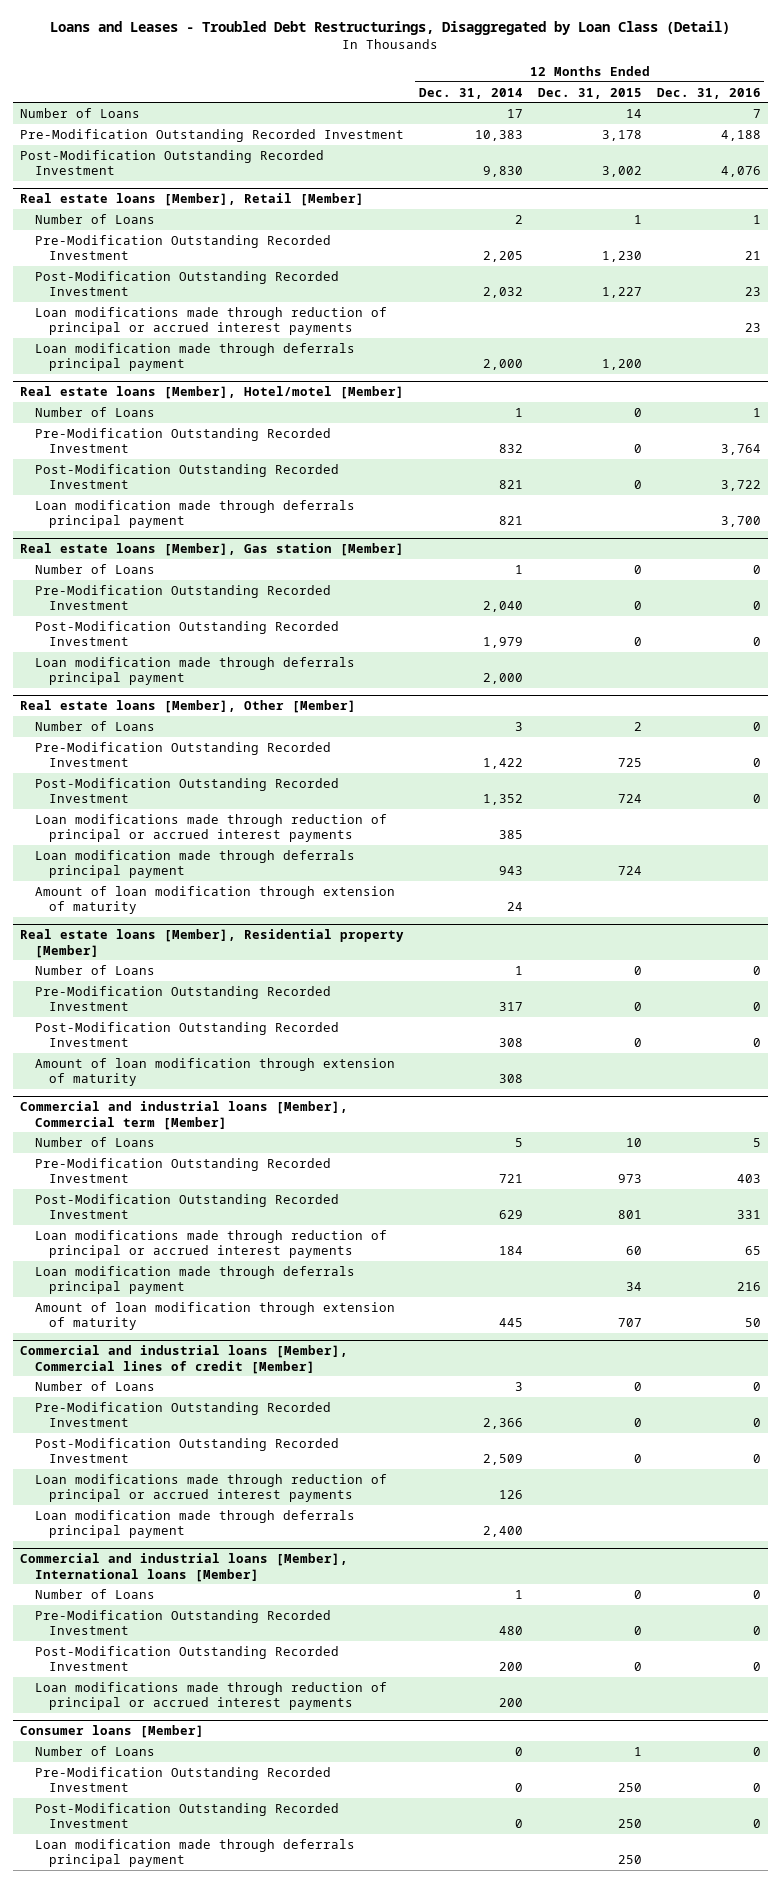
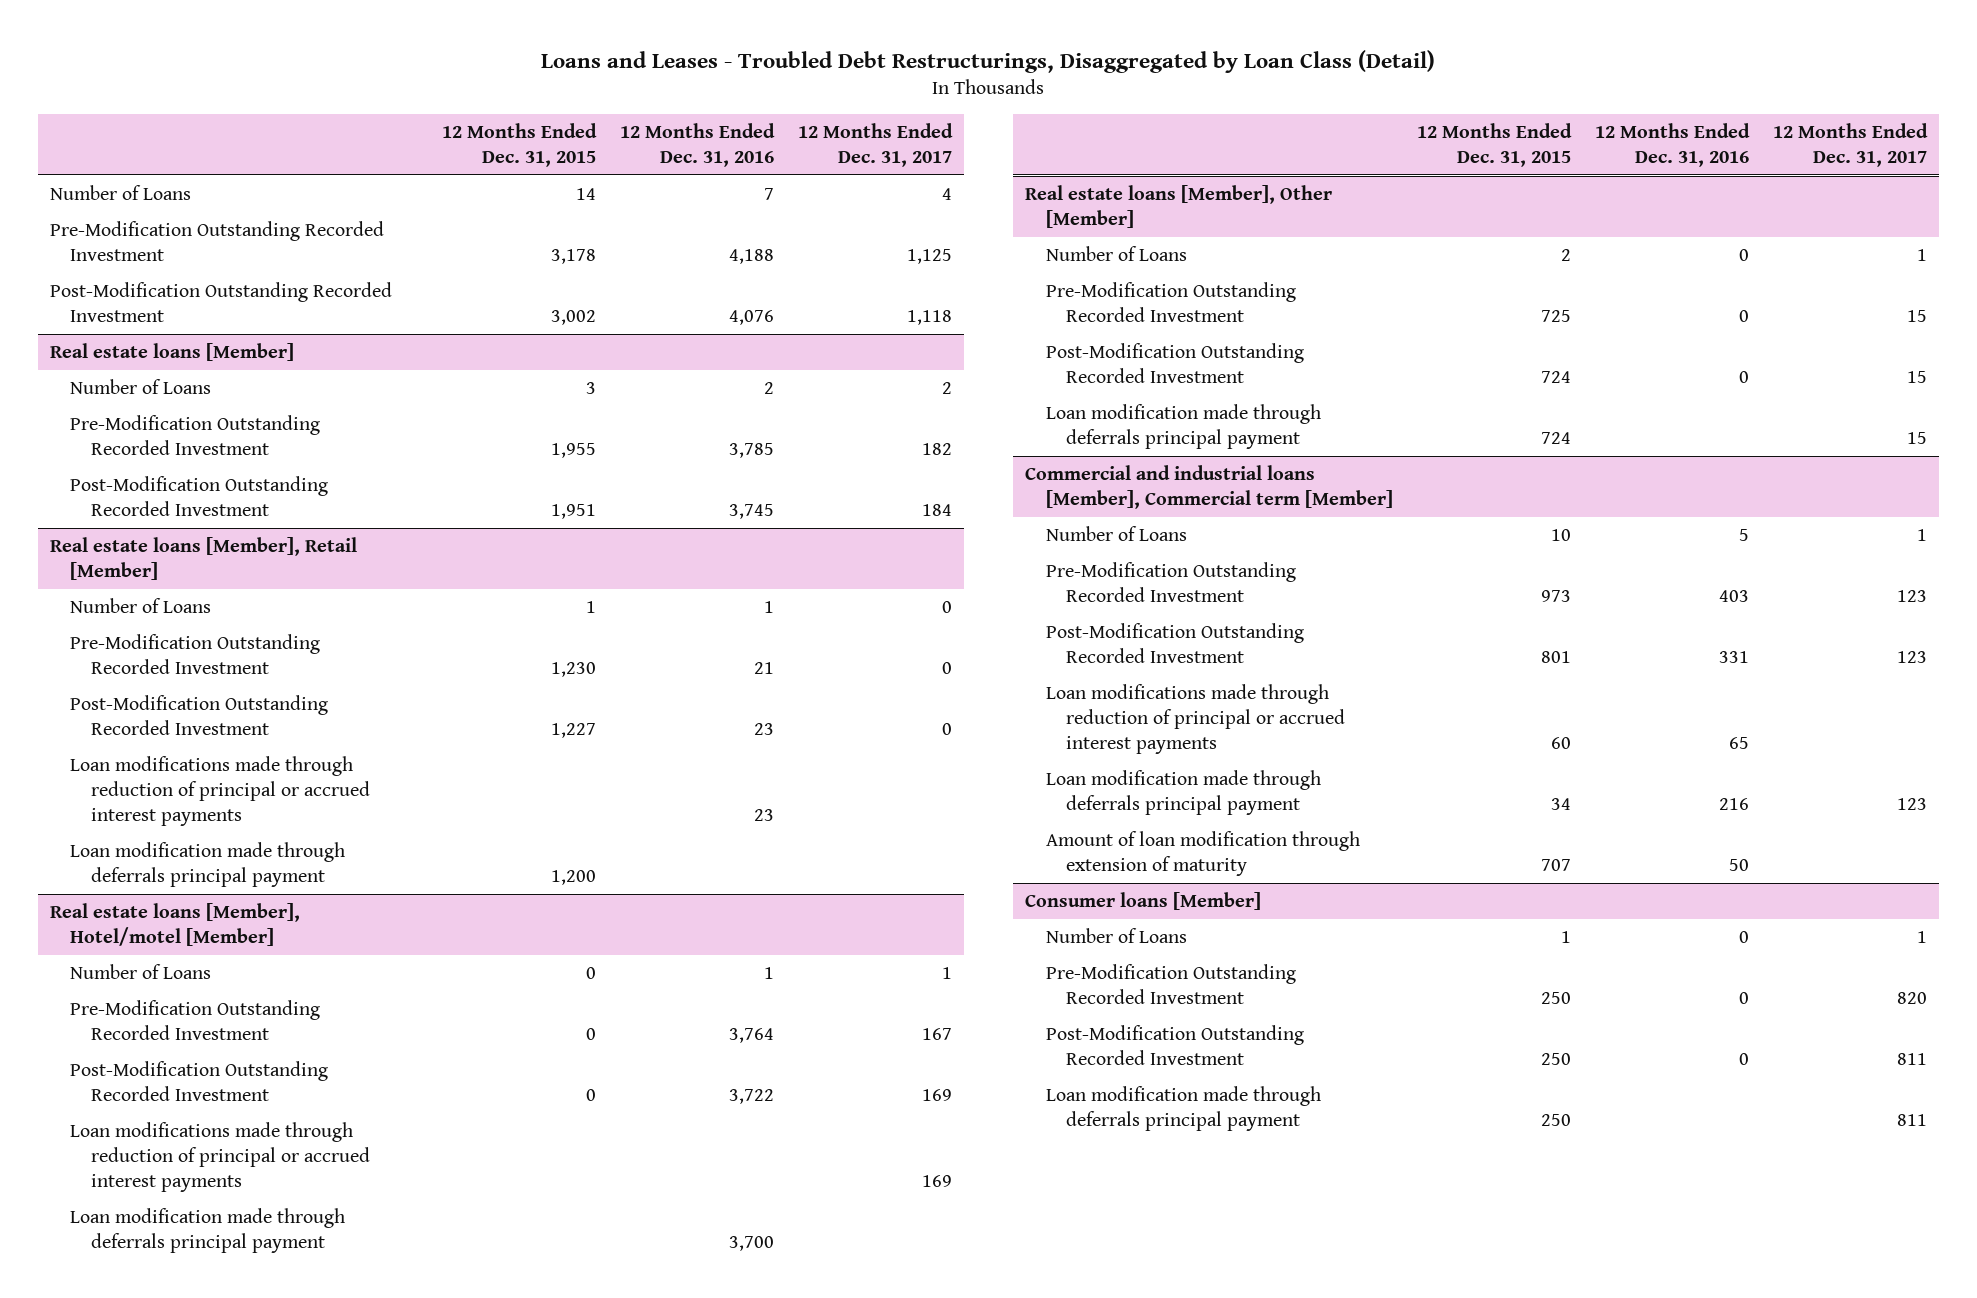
[419,87,524,99] Dec. 31, 2014 -> none
none -> [797,123,953,167] 12 Months Ended Dec. 31, 2017
none -> [49,343,294,362] Real estate loans [Member]
none -> [70,379,212,395] Number of Loans
none -> [70,415,321,456] Pre-Modification Outstanding Recorded Investment
none -> [70,476,329,517] Post-Modification Outstanding Recorded Investment
none -> [70,1122,371,1193] Loan modifications made through reduction of principal or accrued interest payments
[20,543,405,557] Real estate loans [Member], Gas station [Member] -> none
[34,563,155,574] Number of Loans -> none
[34,584,331,610] Pre-Modification Outstanding Recorded Investment -> none
[34,620,339,646] Post-Modification Outstanding Recorded Investment -> none
[34,656,355,685] Loan modification made through deferrals principal payment -> none
[34,813,387,842] Loan modifications made through reduction of principal or accrued interest payments -> none
[34,885,395,914] Amount of loan modification through extension of maturity -> none
[20,929,405,958] Real estate loans [Member], Residential property [Member] -> none
[34,964,155,975] Number of Loans -> none
[34,985,331,1011] Pre-Modification Outstanding Recorded Investment -> none
[34,1021,339,1047] Post-Modification Outstanding Recorded Investment -> none
[34,1057,395,1086] Amount of loan modification through extension of maturity -> none
[20,1345,349,1374] Commercial and industrial loans [Member], Commercial lines of credit [Member] -> none
[34,1380,155,1391] Number of Loans -> none
[34,1401,331,1427] Pre-Modification Outstanding Recorded Investment -> none
[34,1437,339,1463] Post-Modification Outstanding Recorded Investment -> none
[34,1473,387,1502] Loan modifications made through reduction of principal or accrued interest payments -> none
[34,1509,355,1538] Loan modification made through deferrals principal payment -> none
[20,1553,349,1582] Commercial and industrial loans [Member], International loans [Member] -> none
[34,1588,155,1599] Number of Loans -> none
[34,1609,331,1635] Pre-Modification Outstanding Recorded Investment -> none
[34,1645,339,1671] Post-Modification Outstanding Recorded Investment -> none
[34,1681,387,1710] Loan modifications made through reduction of principal or accrued interest payments -> none

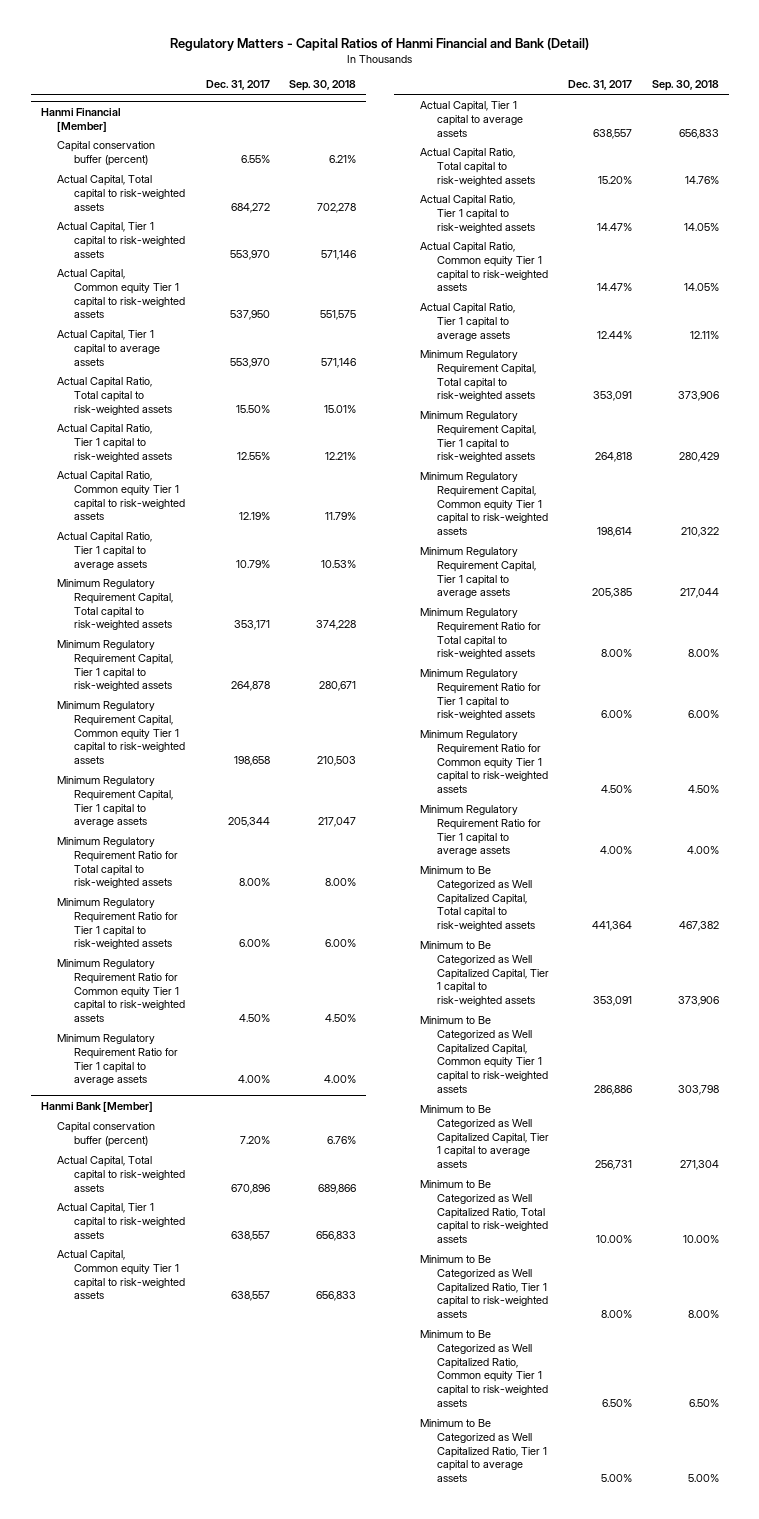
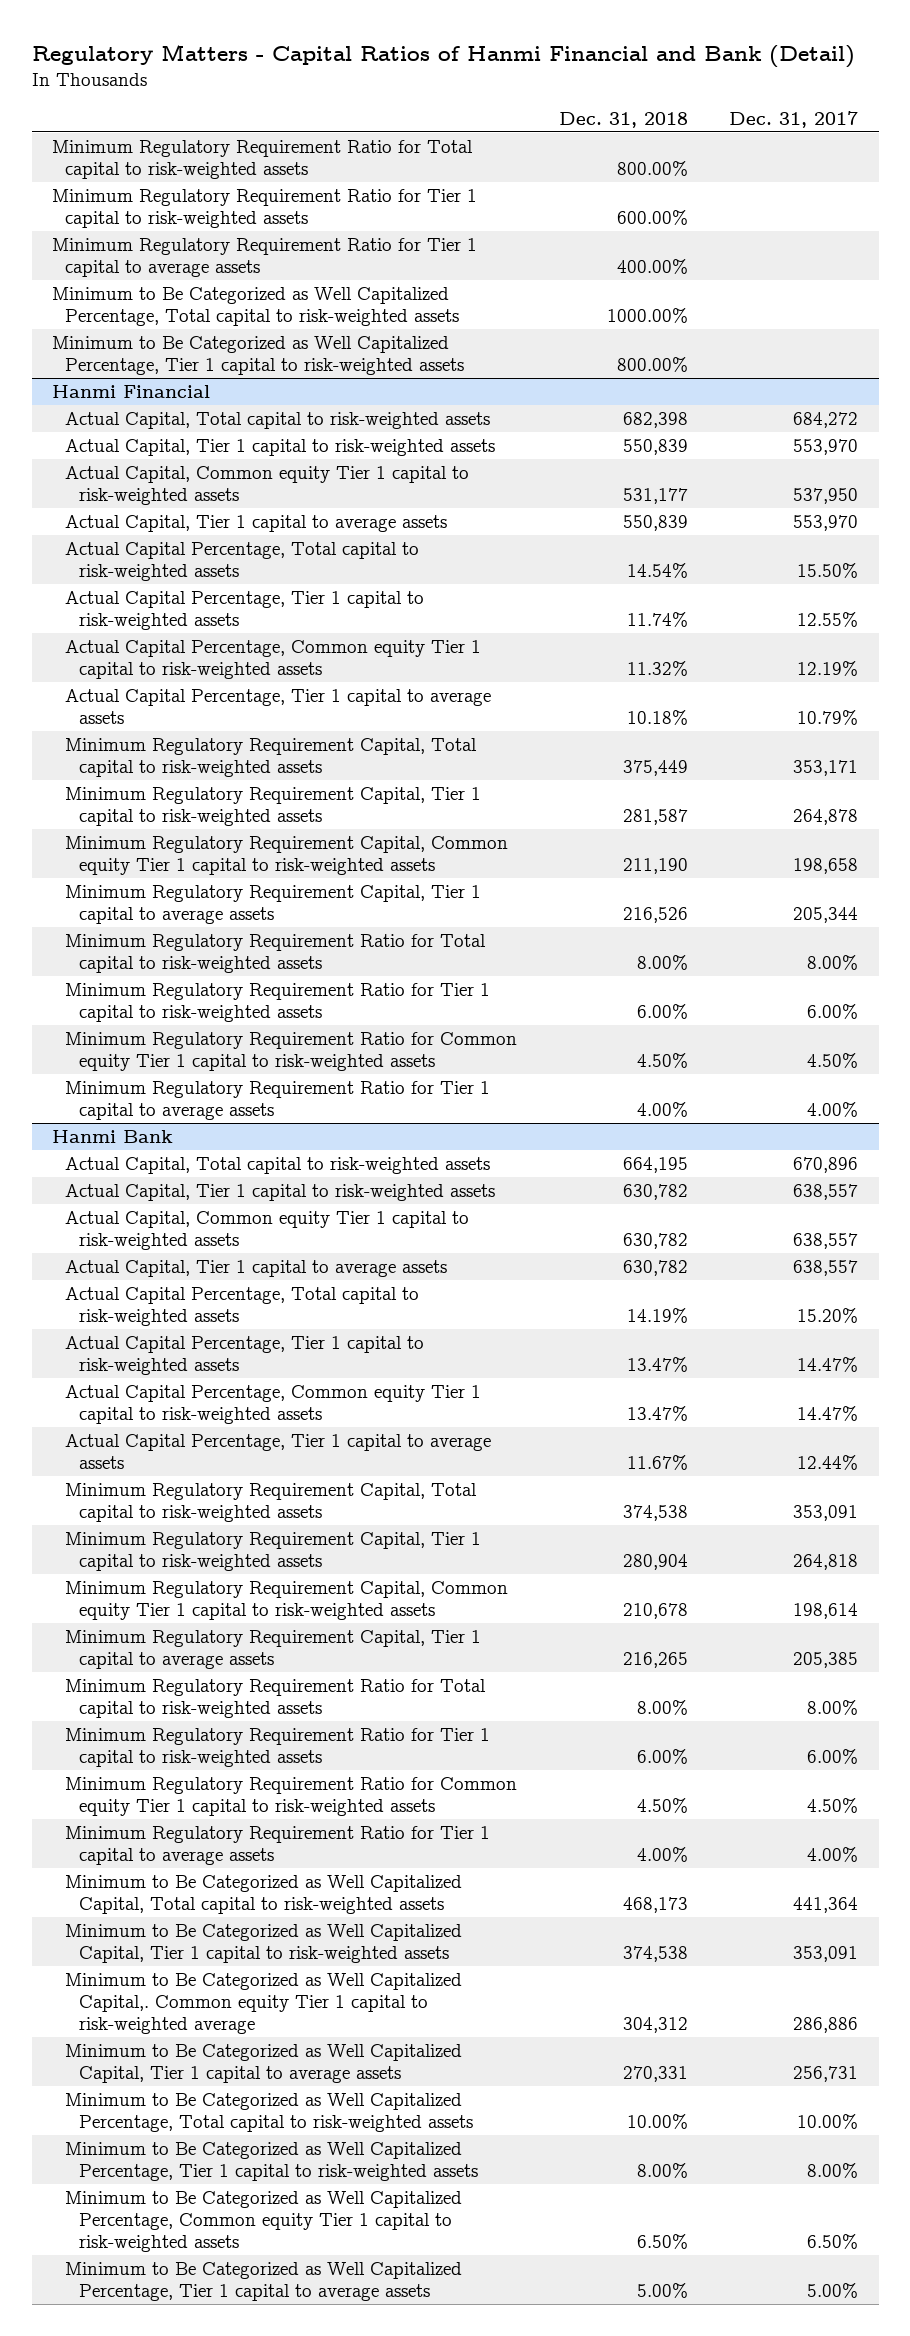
[288,80,356,92] Sep. 30, 2018 -> none
none -> [558,111,688,128] Dec. 31, 2018
[57,140,156,166] Capital conservation buffer (percent) -> none
none -> [52,139,474,180] Minimum Regulatory Requirement Ratio for Total capital to risk-weighted assets
none -> [52,188,478,229] Minimum Regulatory Requirement Ratio for Tier 1 capital to risk-weighted assets
none -> [52,237,478,278] Minimum Regulatory Requirement Ratio for Tier 1 capital to average assets
none -> [52,286,460,327] Minimum to Be Categorized as Well Capitalized Percentage, Total capital to risk-weighted assets
none -> [52,335,465,376] Minimum to Be Categorized as Well Capitalized Percentage, Tier 1 capital to risk-weighted assets
[40,107,121,132] Hanmi Financial [Member] -> [52,384,211,398] Hanmi Financial
[57,376,173,415] Actual Capital Ratio, Total capital to risk-weighted assets -> [65,541,420,582] Actual Capital Percentage, Total capital to risk-weighted assets
[57,423,173,462] Actual Capital Ratio, Tier 1 capital to risk-weighted assets -> [65,590,425,631] Actual Capital Percentage, Tier 1 capital to risk-weighted assets
[57,470,186,521] Actual Capital Ratio, Common equity Tier 1 capital to risk-weighted assets -> [65,639,482,680] Actual Capital Percentage, Common equity Tier 1 capital to risk-weighted assets
[57,531,153,570] Actual Capital Ratio, Tier 1 capital to average assets -> [65,688,492,725] Actual Capital Percentage, Tier 1 capital to average assets
[57,1121,156,1147] Capital conservation buffer (percent) -> none
[40,1100,153,1112] Hanmi Bank [Member] -> [52,1129,174,1143] Hanmi Bank
[420,147,536,186] Actual Capital Ratio, Total capital to risk-weighted assets -> [65,1286,420,1327] Actual Capital Percentage, Total capital to risk-weighted assets
[420,194,536,233] Actual Capital Ratio, Tier 1 capital to risk-weighted assets -> [65,1335,425,1376] Actual Capital Percentage, Tier 1 capital to risk-weighted assets
[420,241,549,292] Actual Capital Ratio, Common equity Tier 1 capital to risk-weighted assets -> [65,1384,482,1425] Actual Capital Percentage, Common equity Tier 1 capital to risk-weighted assets
[420,302,516,341] Actual Capital Ratio, Tier 1 capital to average assets -> [65,1433,492,1470] Actual Capital Percentage, Tier 1 capital to average assets
[420,1015,549,1094] Minimum to Be Categorized as Well Capitalized Capital, Common equity Tier 1 capital to risk-weighted assets -> [65,1972,463,2035] Minimum to Be Categorized as Well Capitalized Capital,. Common equity Tier 1 capital to risk-weighted average
[420,1179,549,1244] Minimum to Be Categorized as Well Capitalized Ratio, Total capital to risk-weighted assets -> [65,2092,473,2133] Minimum to Be Categorized as Well Capitalized Percentage, Total capital to risk-weighted assets
[420,1254,549,1319] Minimum to Be Categorized as Well Capitalized Ratio, Tier 1 capital to risk-weighted assets -> [65,2141,478,2182] Minimum to Be Categorized as Well Capitalized Percentage, Tier 1 capital to risk-weighted assets
[420,1329,549,1408] Minimum to Be Categorized as Well Capitalized Ratio, Common equity Tier 1 capital to risk-weighted assets -> [65,2190,463,2253] Minimum to Be Categorized as Well Capitalized Percentage, Common equity Tier 1 capital to risk-weighted assets
[420,1418,548,1483] Minimum to Be Categorized as Well Capitalized Ratio, Tier 1 capital to average assets -> [65,2261,463,2302] Minimum to Be Categorized as Well Capitalized Percentage, Tier 1 capital to average assets

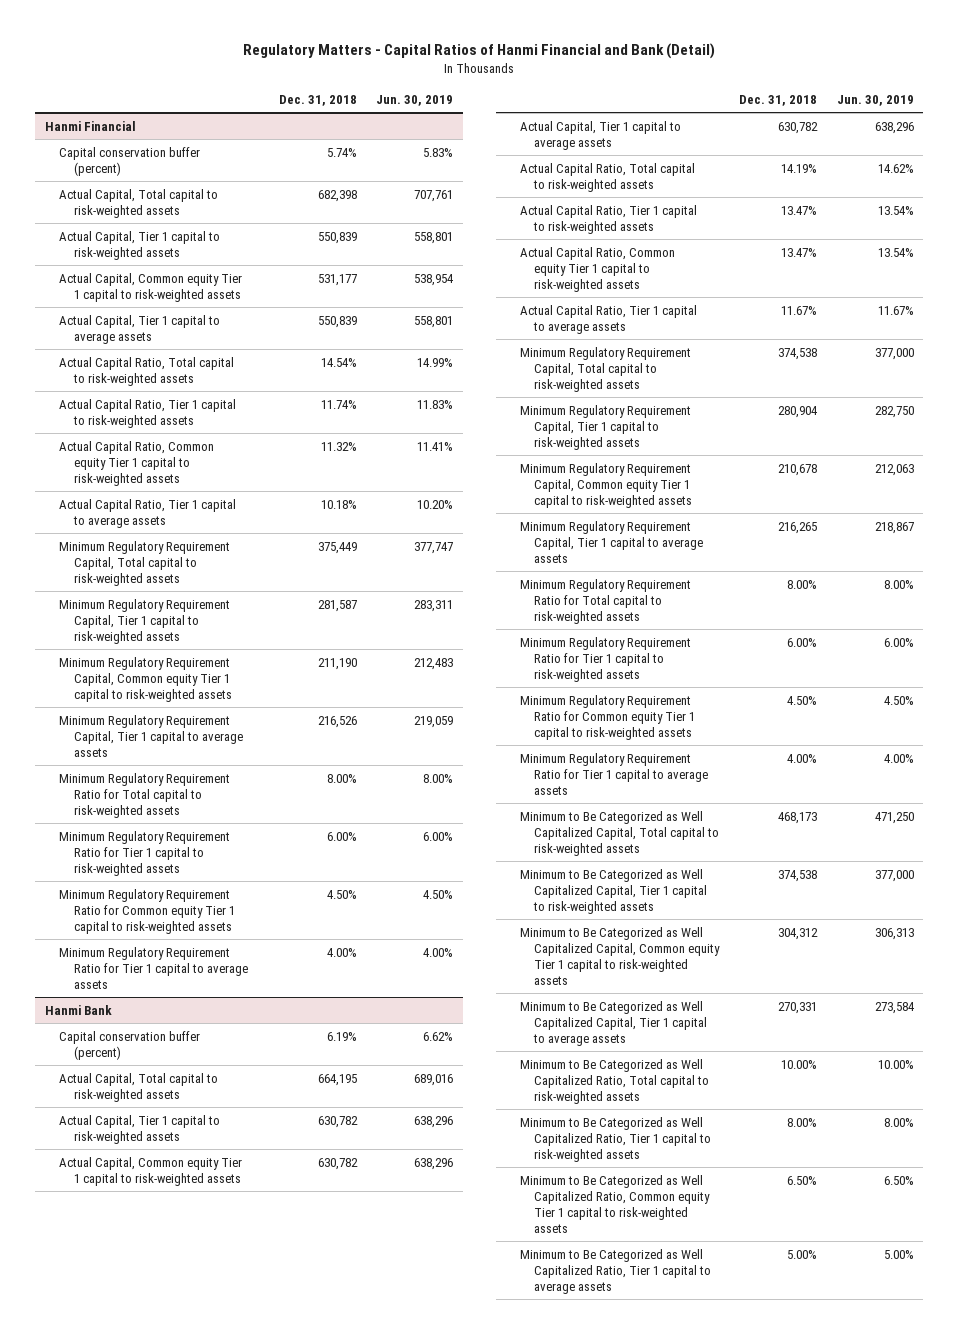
[728,110,858,128] Dec. 31, 2017 -> none
none -> [376,94,454,106] Jun. 30, 2019
[52,139,474,180] Minimum Regulatory Requirement Ratio for Total capital to risk-weighted assets -> none
[52,188,478,229] Minimum Regulatory Requirement Ratio for Tier 1 capital to risk-weighted assets -> none
[52,237,478,278] Minimum Regulatory Requirement Ratio for Tier 1 capital to average assets -> none
[52,286,460,327] Minimum to Be Categorized as Well Capitalized Percentage, Total capital to risk-weighted assets -> none
[52,335,465,376] Minimum to Be Categorized as Well Capitalized Percentage, Tier 1 capital to risk-weighted assets -> none
none -> [59,146,201,176] Capital conservation buffer (percent)
[65,541,420,582] Actual Capital Percentage, Total capital to risk-weighted assets -> [59,356,235,386] Actual Capital Ratio, Total capital to risk-weighted assets
[65,590,425,631] Actual Capital Percentage, Tier 1 capital to risk-weighted assets -> [59,398,237,428] Actual Capital Ratio, Tier 1 capital to risk-weighted assets
[65,639,482,680] Actual Capital Percentage, Common equity Tier 1 capital to risk-weighted assets -> [59,440,215,486] Actual Capital Ratio, Common equity Tier 1 capital to risk-weighted assets
[65,688,492,725] Actual Capital Percentage, Tier 1 capital to average assets -> [59,498,237,528] Actual Capital Ratio, Tier 1 capital to average assets
none -> [59,1030,201,1060] Capital conservation buffer (percent)
[65,1286,420,1327] Actual Capital Percentage, Total capital to risk-weighted assets -> [519,162,695,192] Actual Capital Ratio, Total capital to risk-weighted assets
[65,1335,425,1376] Actual Capital Percentage, Tier 1 capital to risk-weighted assets -> [519,204,697,234] Actual Capital Ratio, Tier 1 capital to risk-weighted assets
[65,1384,482,1425] Actual Capital Percentage, Common equity Tier 1 capital to risk-weighted assets -> [519,246,675,292] Actual Capital Ratio, Common equity Tier 1 capital to risk-weighted assets
[65,1433,492,1470] Actual Capital Percentage, Tier 1 capital to average assets -> [519,304,697,334] Actual Capital Ratio, Tier 1 capital to average assets
[65,1972,463,2035] Minimum to Be Categorized as Well Capitalized Capital,. Common equity Tier 1 capital to risk-weighted average -> [519,926,721,985] Minimum to Be Categorized as Well Capitalized Capital, Common equity Tier 1 capital to risk-weighted assets
[65,2092,473,2133] Minimum to Be Categorized as Well Capitalized Percentage, Total capital to risk-weighted assets -> [519,1058,710,1104] Minimum to Be Categorized as Well Capitalized Ratio, Total capital to risk-weighted assets
[65,2141,478,2182] Minimum to Be Categorized as Well Capitalized Percentage, Tier 1 capital to risk-weighted assets -> [519,1116,712,1162] Minimum to Be Categorized as Well Capitalized Ratio, Tier 1 capital to risk-weighted assets
[65,2190,463,2253] Minimum to Be Categorized as Well Capitalized Percentage, Common equity Tier 1 capital to risk-weighted assets -> [519,1174,711,1233] Minimum to Be Categorized as Well Capitalized Ratio, Common equity Tier 1 capital to risk-weighted assets
[65,2261,463,2302] Minimum to Be Categorized as Well Capitalized Percentage, Tier 1 capital to average assets -> [519,1248,712,1294] Minimum to Be Categorized as Well Capitalized Ratio, Tier 1 capital to average assets

